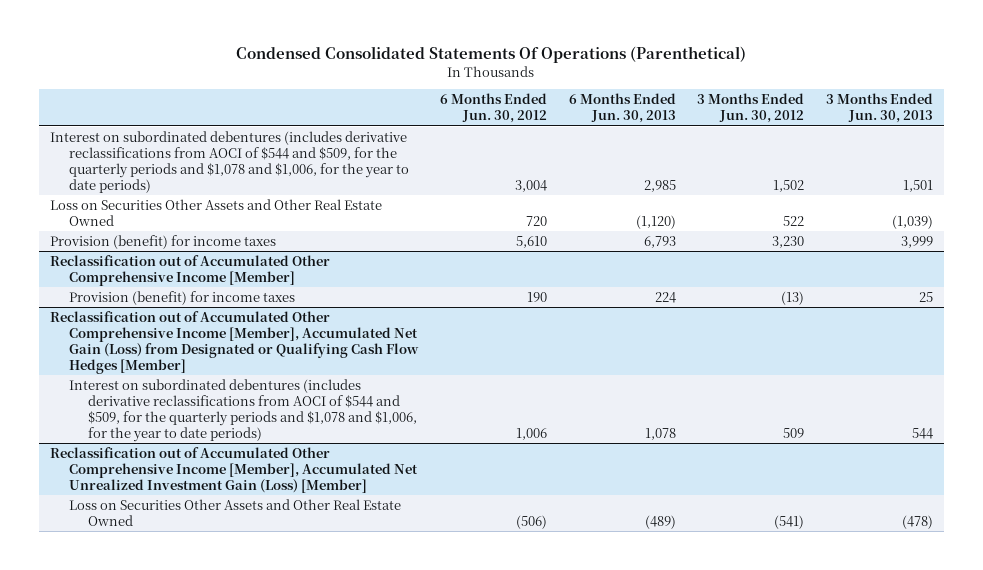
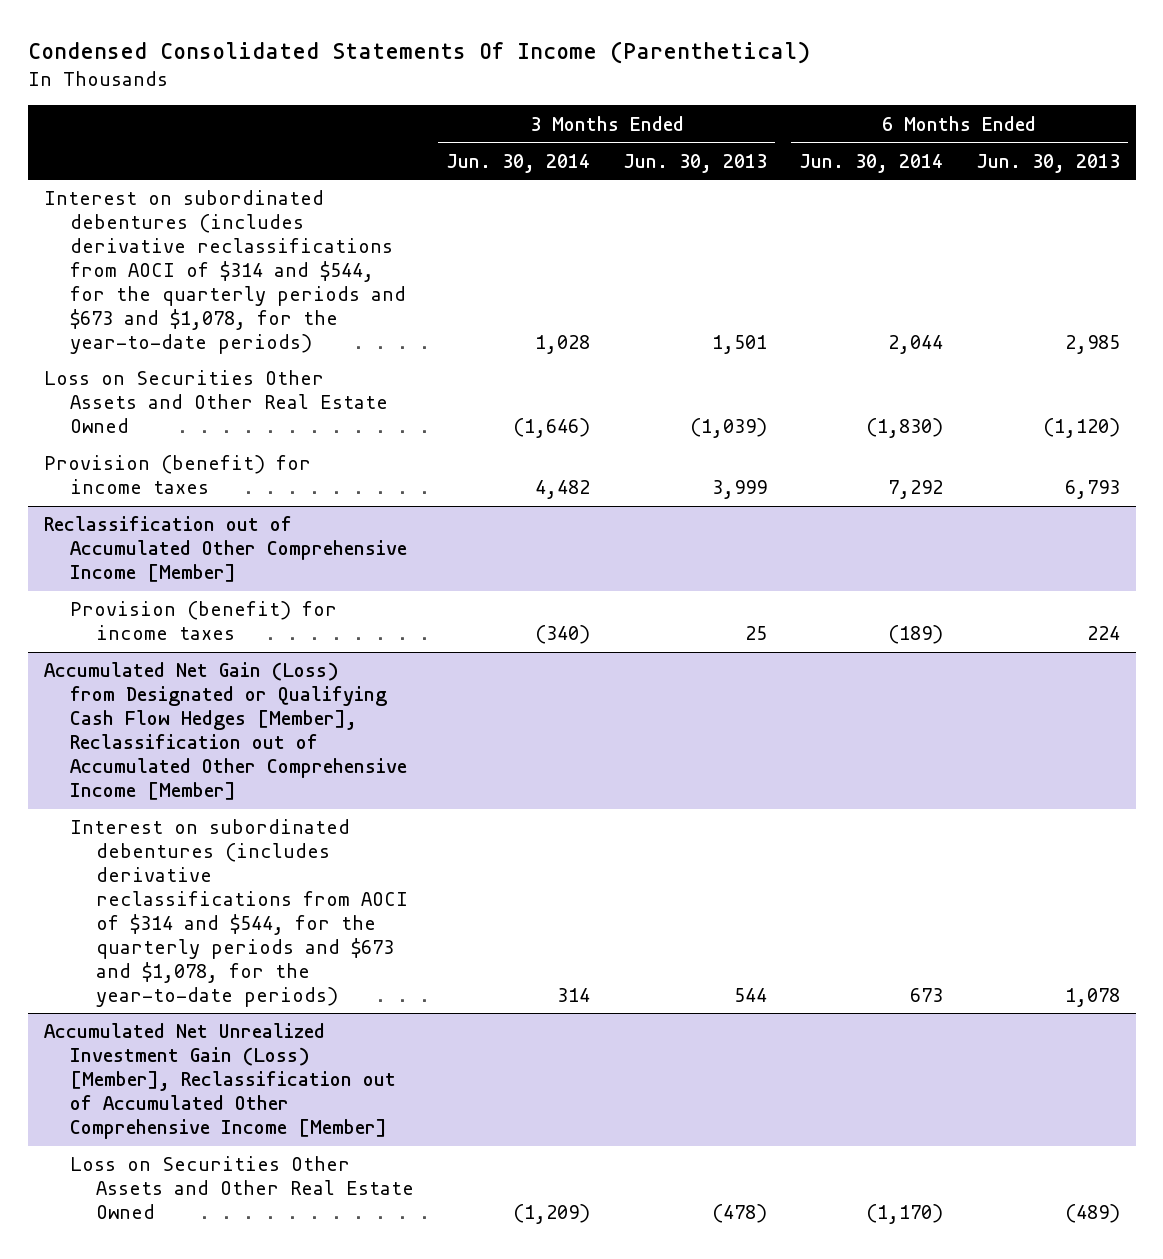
[236,46,747,64] Condensed Consolidated Statements Of Operations (Parenthetical) -> [27,40,810,64] Condensed Consolidated Statements Of Income (Parenthetical)
[439,93,547,124] 6 Months Ended Jun. 30, 2012 -> none
[697,93,805,124] 3 Months Ended Jun. 30, 2012 -> none
none -> [446,153,591,173] Jun. 30, 2014
none -> [799,153,944,173] Jun. 30, 2014
[49,130,410,193] Interest on subordinated debentures (includes derivative reclassifications from AOCI of $544 and $509, for the quarterly periods and $1,078 and $1,006, for the year to date periods) -> [43,190,406,354] Interest on subordinated debentures (includes derivative reclassifications from AOCI of $314 and $544, for the quarterly periods and $673 and $1,078, for the year-to-date periods)
[49,310,420,374] Reclassification out of Accumulated Other Comprehensive Income [Member], Accumulated Net Gain (Loss) from Designated or Qualifying Cash Flow Hedges [Member] -> [43,662,407,800] Accumulated Net Gain (Loss) from Designated or Qualifying Cash Flow Hedges [Member], Reclassification out of Accumulated Other Comprehensive Income [Member]
[69,378,418,442] Interest on subordinated debentures (includes derivative reclassifications from AOCI of $544 and $509, for the quarterly periods and $1,078 and $1,006, for the year to date periods) -> [69,819,408,1007] Interest on subordinated debentures (includes derivative reclassifications from AOCI of $314 and $544, for the quarterly periods and $673 and $1,078, for the year-to-date periods)
[49,446,419,493] Reclassification out of Accumulated Other Comprehensive Income [Member], Accumulated Net Unrealized Investment Gain (Loss) [Member] -> [43,1023,396,1140] Accumulated Net Unrealized Investment Gain (Loss) [Member], Reclassification out of Accumulated Other Comprehensive Income [Member]

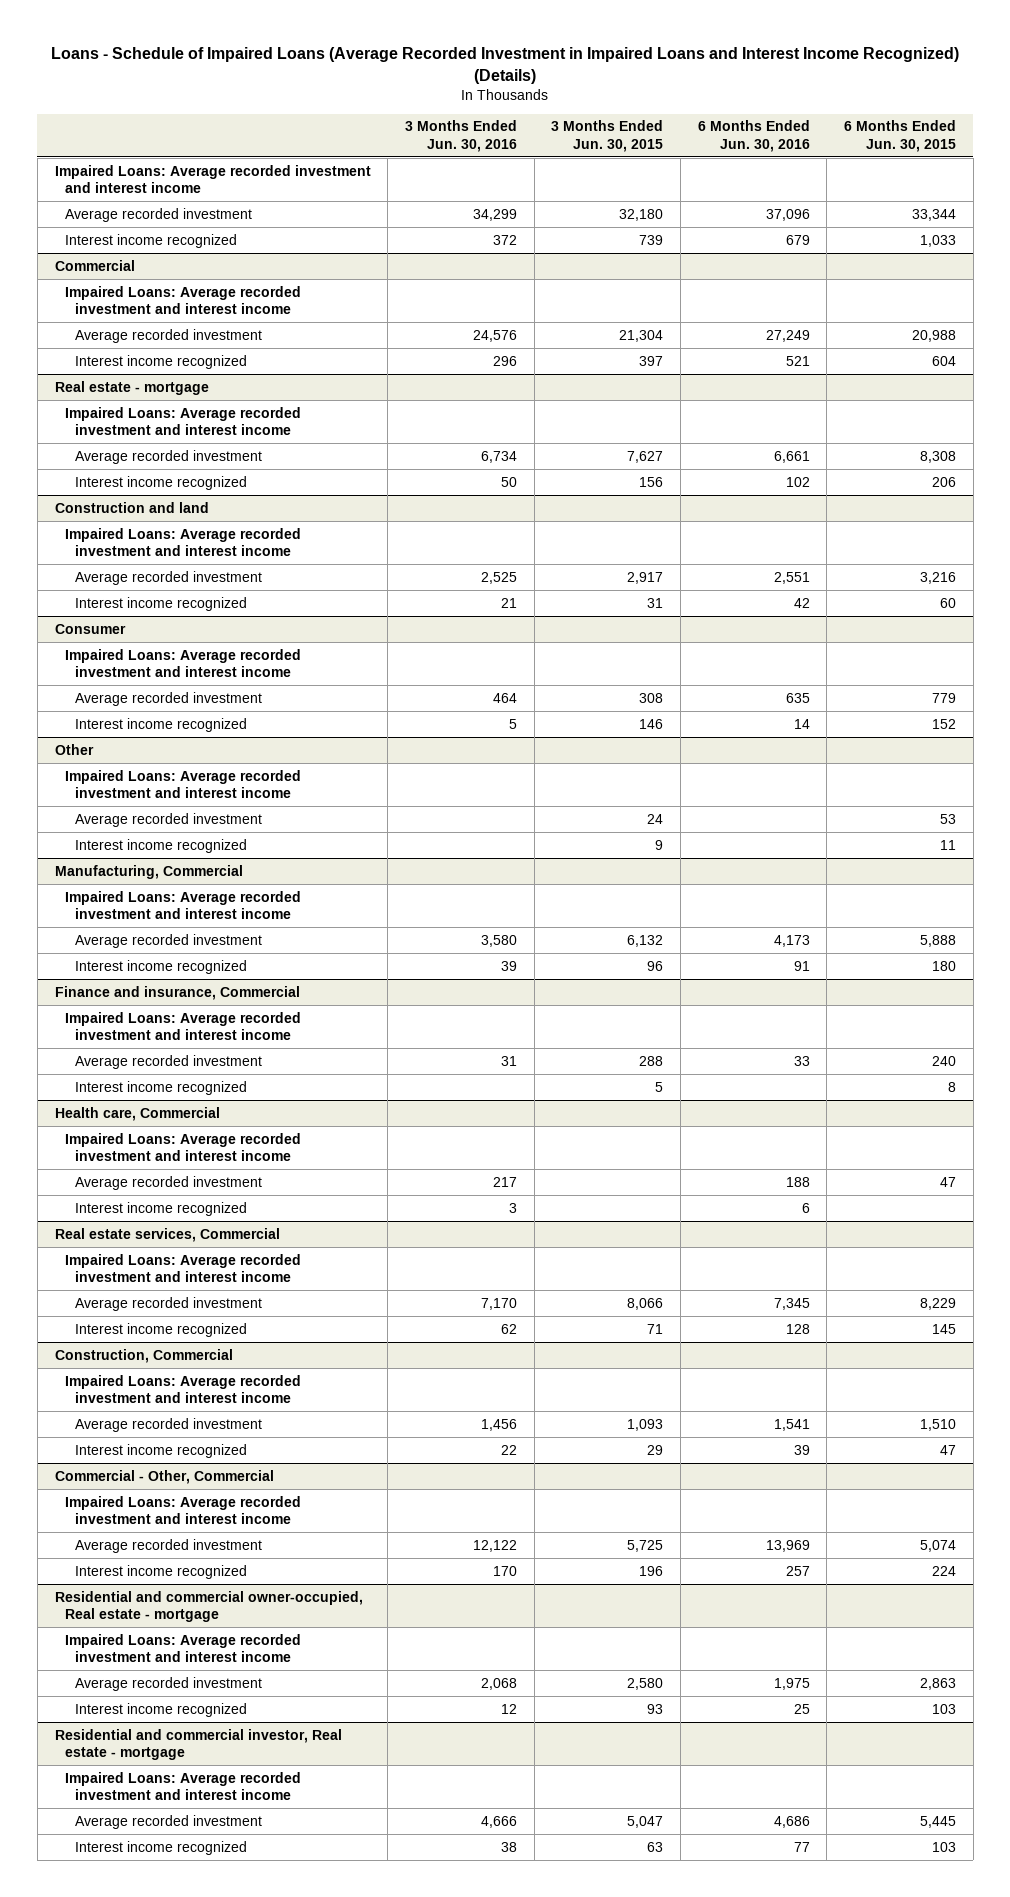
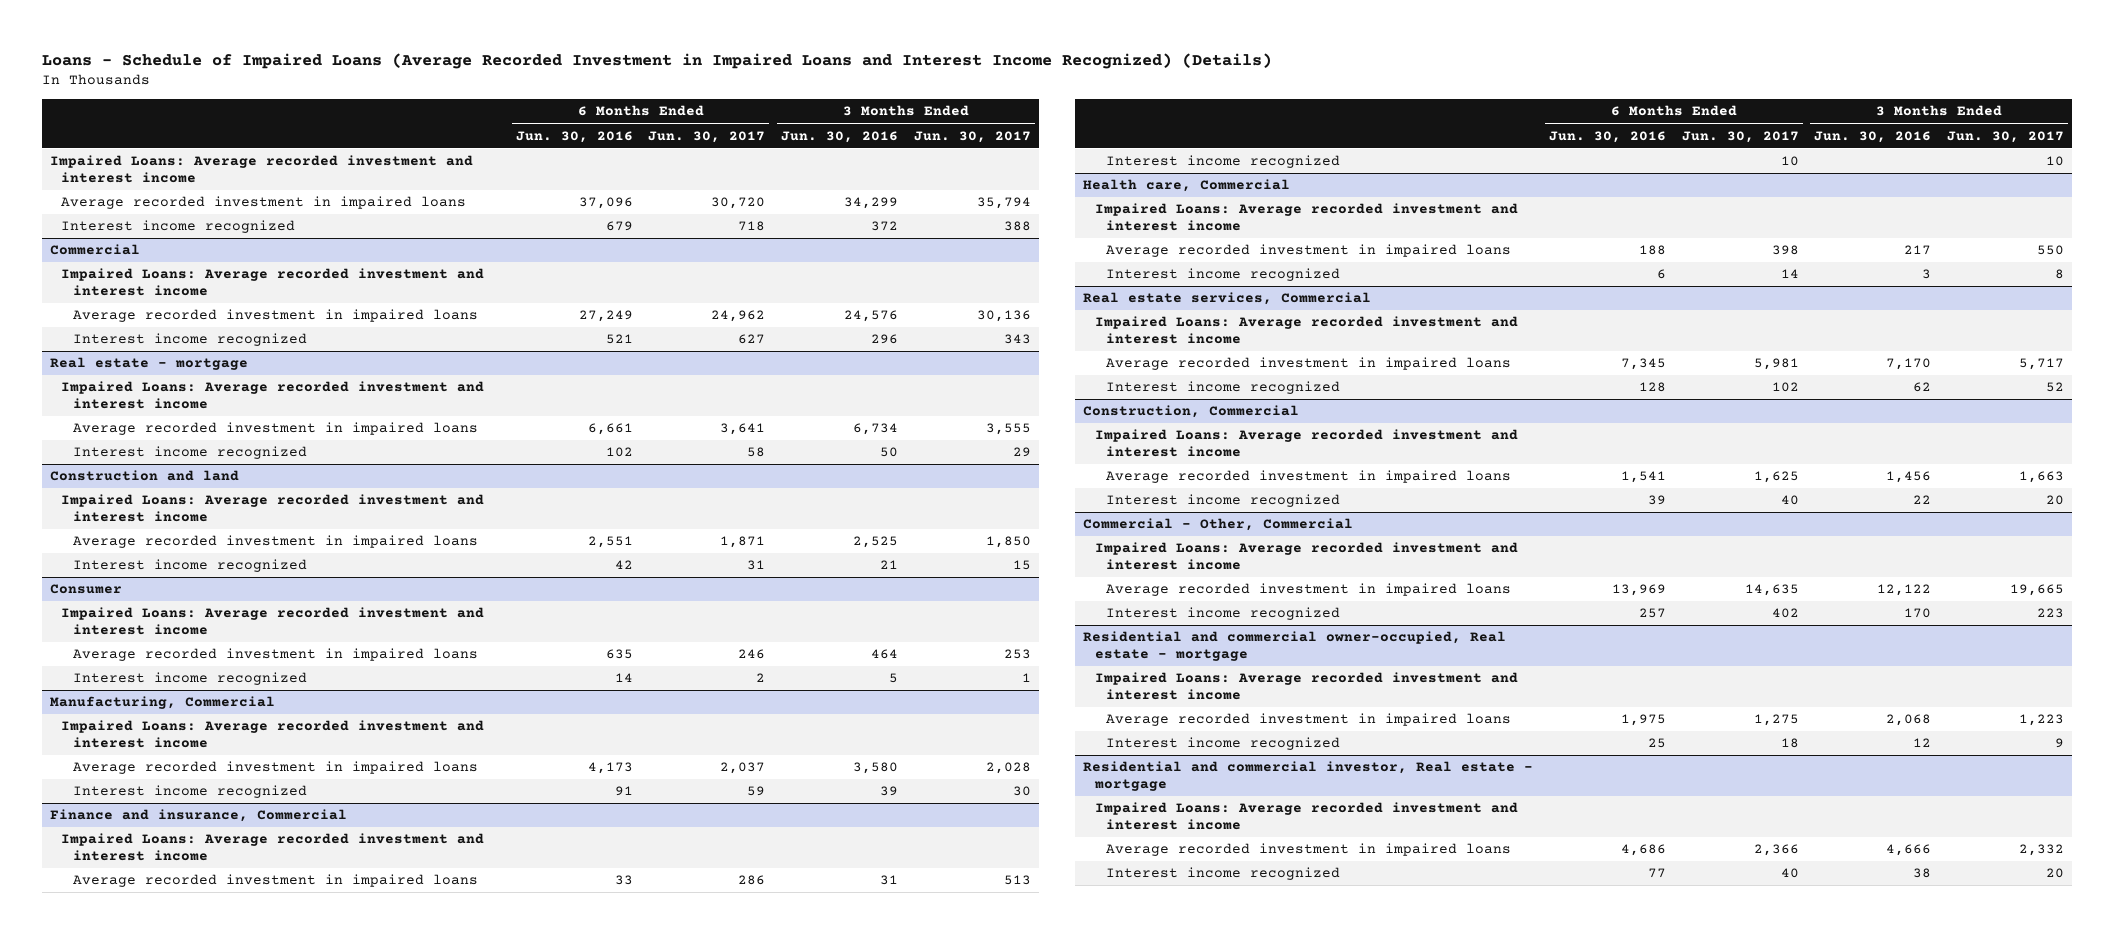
[551,120,664,152] 3 Months Ended Jun. 30, 2015 -> none
[843,120,956,152] 6 Months Ended Jun. 30, 2015 -> none
none -> [648,130,766,143] Jun. 30, 2017
none -> [913,130,1031,143] Jun. 30, 2017
[64,207,252,222] Average recorded investment -> [61,196,467,210] Average recorded investment in impaired loans
[75,328,263,343] Average recorded investment -> [72,309,478,323] Average recorded investment in impaired loans
[75,449,263,464] Average recorded investment -> [72,422,478,436] Average recorded investment in impaired loans
[75,570,263,585] Average recorded investment -> [72,535,478,549] Average recorded investment in impaired loans
[75,691,263,706] Average recorded investment -> [72,648,478,662] Average recorded investment in impaired loans
[54,743,94,755] Other -> none
[64,769,301,799] Impaired Loans: Average recorded investment and interest income -> none
[75,812,263,827] Average recorded investment -> none
[75,838,248,853] Interest income recognized -> none
[75,933,263,948] Average recorded investment -> [72,761,478,775] Average recorded investment in impaired loans
[75,1054,263,1069] Average recorded investment -> [72,874,478,888] Average recorded investment in impaired loans
[75,1175,263,1190] Average recorded investment -> [1105,244,1511,258] Average recorded investment in impaired loans
[75,1296,263,1311] Average recorded investment -> [1105,357,1511,371] Average recorded investment in impaired loans
[75,1417,263,1432] Average recorded investment -> [1105,470,1511,484] Average recorded investment in impaired loans
[75,1538,263,1553] Average recorded investment -> [1105,583,1511,597] Average recorded investment in impaired loans
[75,1676,263,1691] Average recorded investment -> [1105,713,1511,727] Average recorded investment in impaired loans
[75,1814,263,1829] Average recorded investment -> [1105,843,1511,857] Average recorded investment in impaired loans

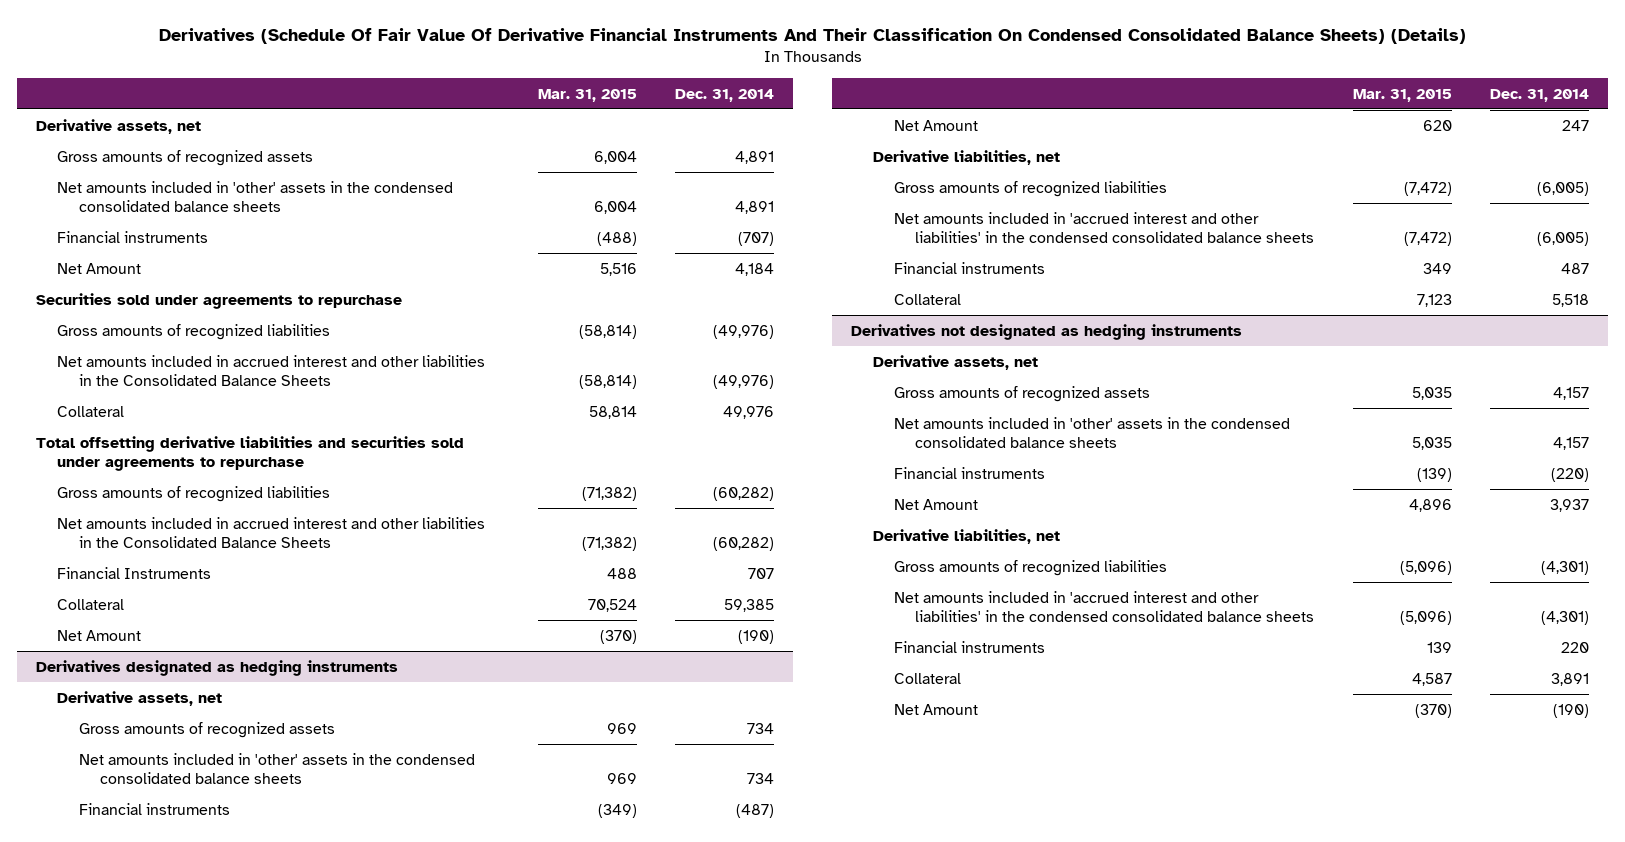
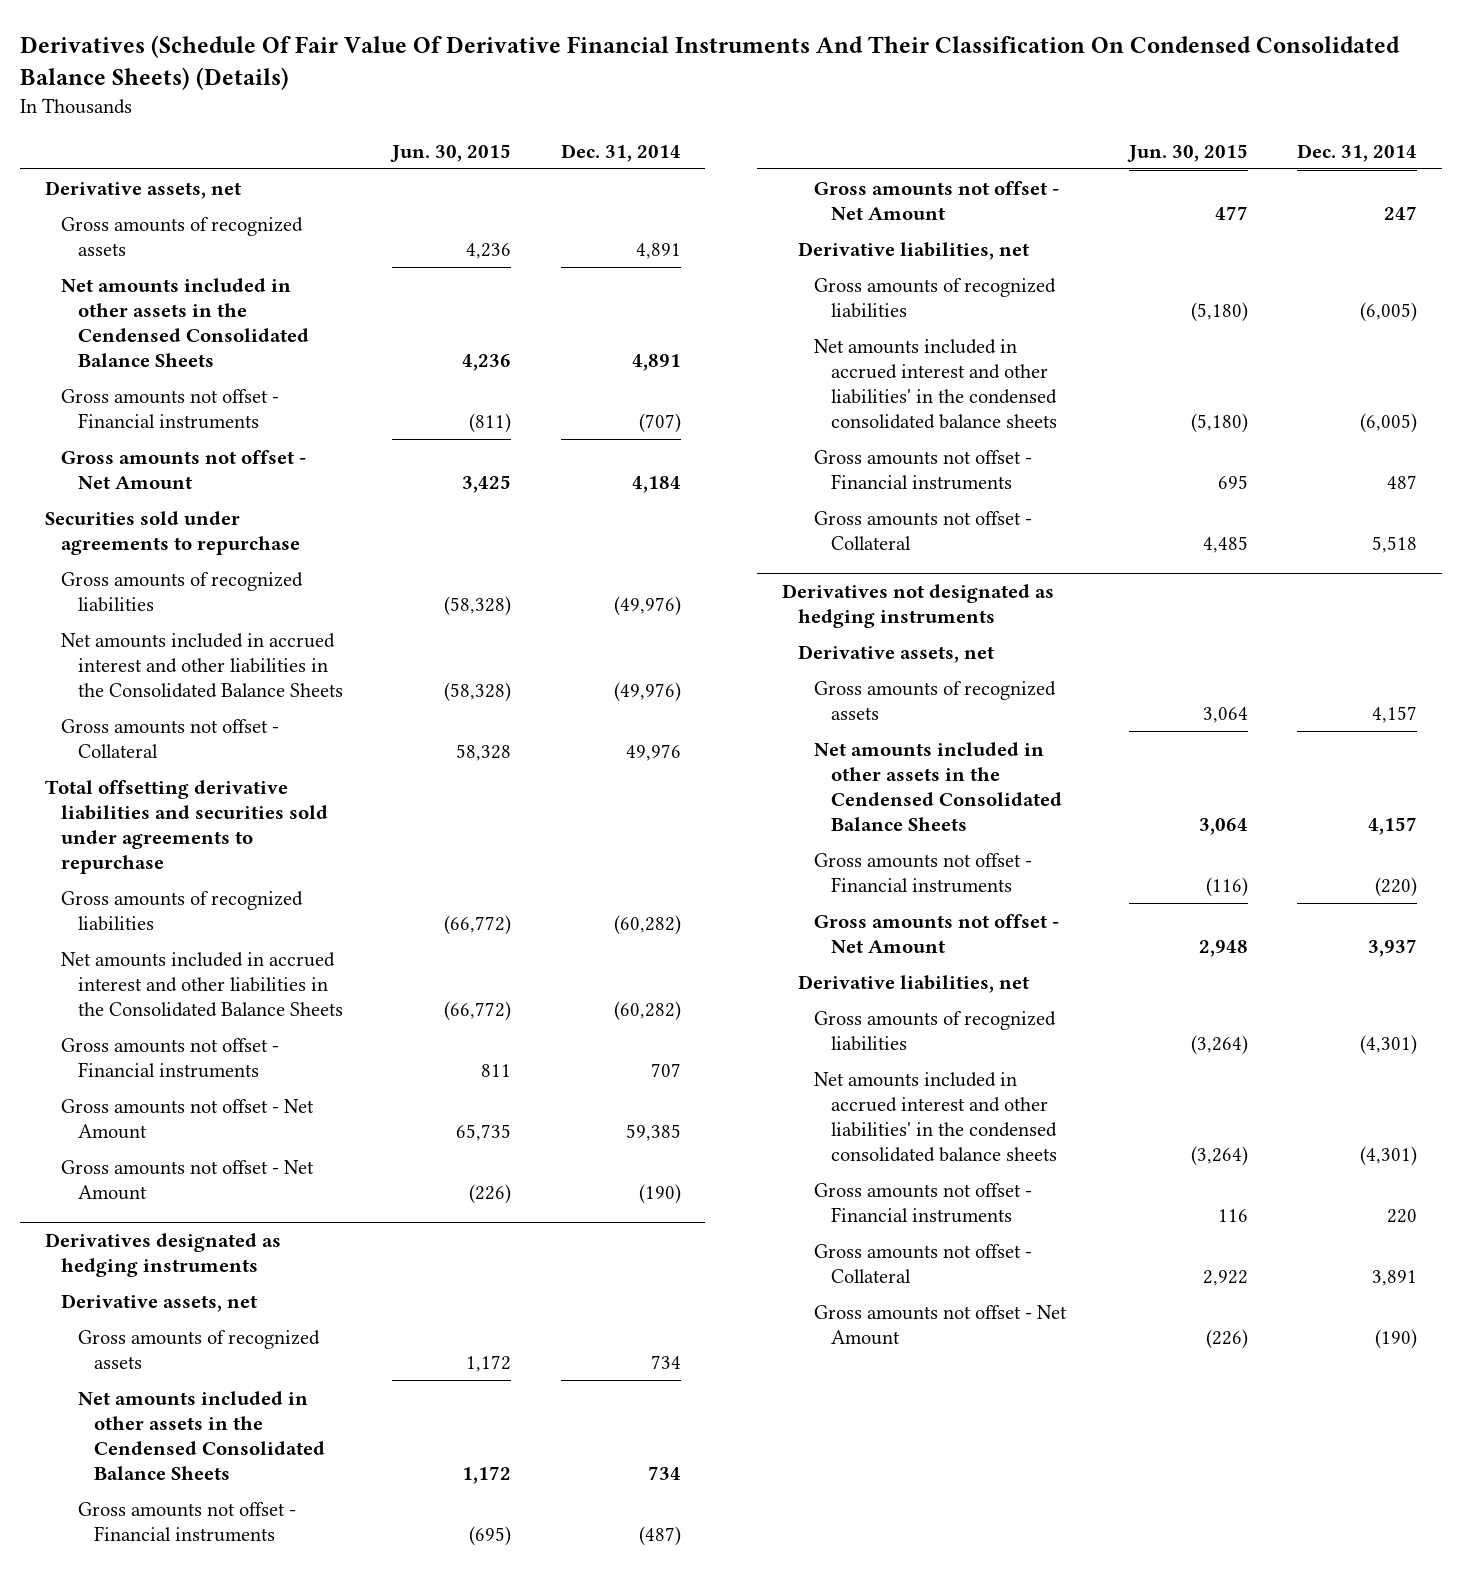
[537,88,637,102] Mar. 31, 2015 -> none
none -> [390,143,512,162] Jun. 30, 2015
[57,230,209,243] Financial instruments -> none
[57,180,454,212] Net amounts included in 'other' assets in the condensed consolidated balance sheets -> [61,277,309,367] Net amounts included in other assets in the Cendensed Consolidated Balance Sheets
none -> [61,388,280,429] Gross amounts not offset - Financial instruments
[57,262,142,274] Net Amount -> [61,449,307,489] Gross amounts not offset - Net Amount
[57,405,125,417] Collateral -> [61,718,280,758] Gross amounts not offset - Collateral
[57,566,212,579] Financial Instruments -> none
none -> [61,1037,280,1078] Gross amounts not offset - Financial instruments
[57,598,125,610] Collateral -> [61,1098,315,1139] Gross amounts not offset - Net Amount
[57,629,142,641] Net Amount -> [61,1159,315,1200] Gross amounts not offset - Net Amount
[78,752,475,784] Net amounts included in 'other' assets in the condensed consolidated balance sheets -> [77,1390,326,1480] Net amounts included in other assets in the Cendensed Consolidated Balance Sheets
[78,802,230,815] Financial instruments -> [77,1501,296,1542] Gross amounts not offset - Financial instruments
[893,119,978,131] Net Amount -> [814,180,1060,220] Gross amounts not offset - Net Amount
[893,211,1315,243] Net amounts included in 'accrued interest and other liabilities' in the condensed consolidated balance sheets -> [814,338,1057,429] Net amounts included in accrued interest and other liabilities' in the condensed consolidated balance sheets
[893,261,1045,274] Financial instruments -> [814,449,1033,490] Gross amounts not offset - Financial instruments
[893,293,961,305] Collateral -> [814,510,1033,550] Gross amounts not offset - Collateral
[893,466,1045,479] Financial instruments -> none
[893,416,1290,448] Net amounts included in 'other' assets in the condensed consolidated balance sheets -> [814,741,1062,831] Net amounts included in other assets in the Cendensed Consolidated Balance Sheets
none -> [814,852,1033,893] Gross amounts not offset - Financial instruments
[893,498,978,510] Net Amount -> [814,913,1060,953] Gross amounts not offset - Net Amount
[893,640,1045,653] Financial instruments -> none
[893,590,1315,622] Net amounts included in 'accrued interest and other liabilities' in the condensed consolidated balance sheets -> [814,1071,1057,1162] Net amounts included in accrued interest and other liabilities' in the condensed consolidated balance sheets
none -> [814,1182,1033,1223] Gross amounts not offset - Financial instruments
[893,672,961,684] Collateral -> [814,1243,1033,1283] Gross amounts not offset - Collateral
[893,703,978,715] Net Amount -> [814,1304,1068,1345] Gross amounts not offset - Net Amount

